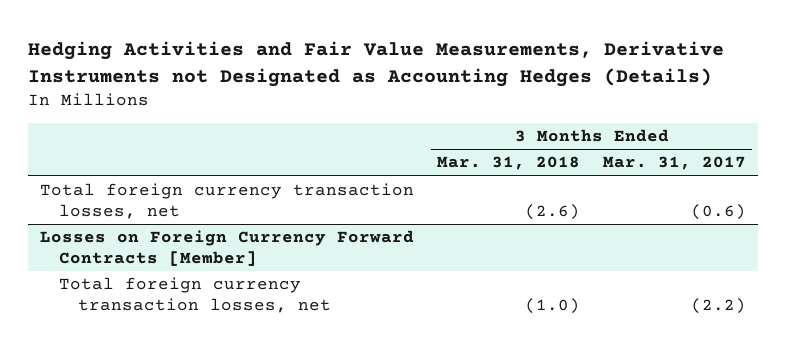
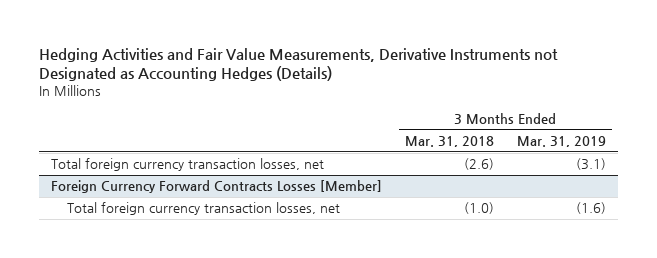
[603,156,747,171] Mar. 31, 2017 -> none
none -> [517,136,607,148] Mar. 31, 2019
[39,230,414,266] Losses on Foreign Currency Forward Contracts [Member] -> [50,180,382,194] Foreign Currency Forward Contracts Losses [Member]

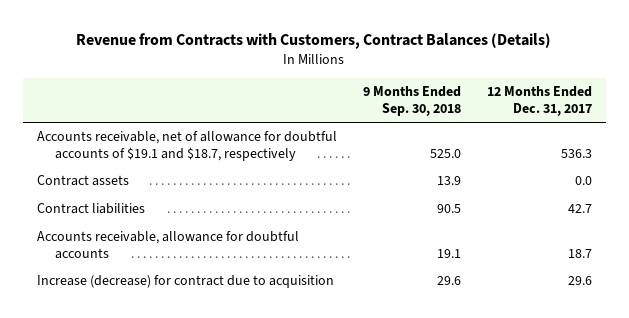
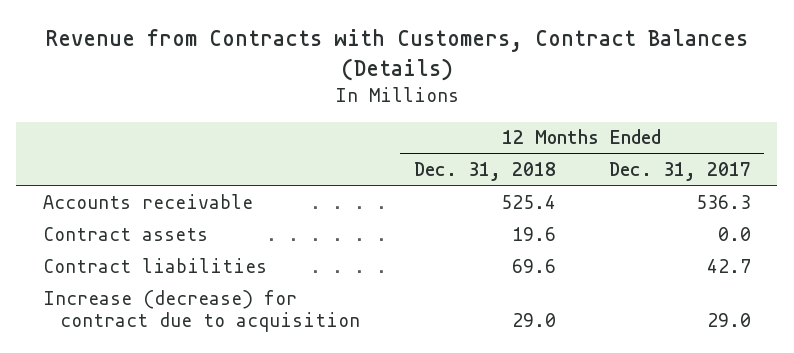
[362,86,461,116] 9 Months Ended Sep. 30, 2018 -> none
none -> [413,161,556,181] Dec. 31, 2018
[36,131,337,162] Accounts receivable, net of allowance for doubtful accounts of $19.1 and $18.7, respectively -> [42,193,253,209] Accounts receivable
[36,231,299,260] Accounts receivable, allowance for doubtful accounts -> none
[568,276,593,286] 29.6 -> [706,313,751,328] 29.0

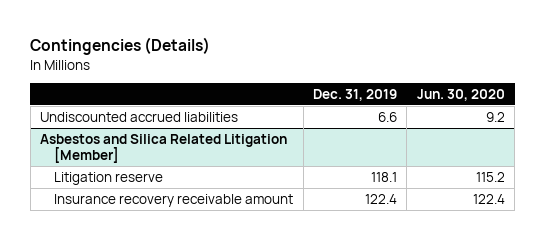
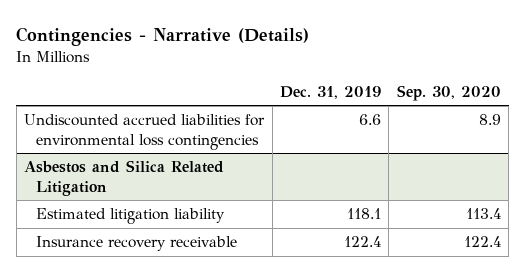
[30,37,211,56] Contingencies (Details) -> [16,26,310,46] Contingencies - Narrative (Details)
[416,88,505,101] Jun. 30, 2020 -> none
none -> [396,84,501,101] Sep. 30, 2020
[40,111,239,122] Undiscounted accrued liabilities -> [24,114,266,150] Undiscounted accrued liabilities for environmental loss contingencies
[40,133,288,164] Asbestos and Silica Related Litigation [Member] -> [24,160,225,196] Asbestos and Silica Related Litigation
[54,171,164,185] Litigation reserve -> [35,208,225,225] Estimated litigation liability
[54,193,294,207] Insurance recovery receivable amount -> [35,236,237,252] Insurance recovery receivable

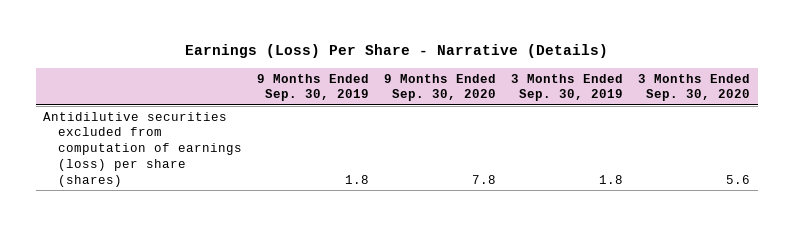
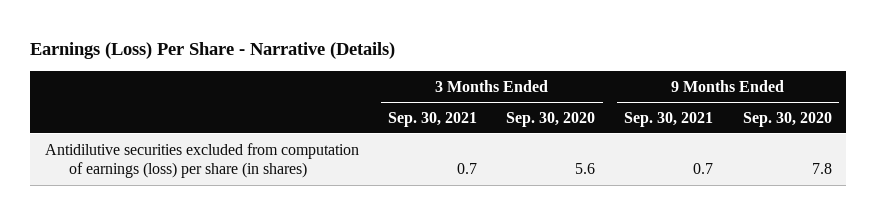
[257,73,370,102] 9 Months Ended Sep. 30, 2019 -> none
[511,73,624,102] 3 Months Ended Sep. 30, 2019 -> none
none -> [388,111,478,127] Sep. 30, 2021
none -> [624,111,714,127] Sep. 30, 2021
[43,111,243,187] Antidilutive securities excluded from computation of earnings (loss) per share (shares) -> [44,142,359,179] Antidilutive securities excluded from computation of earnings (loss) per share (in shares)

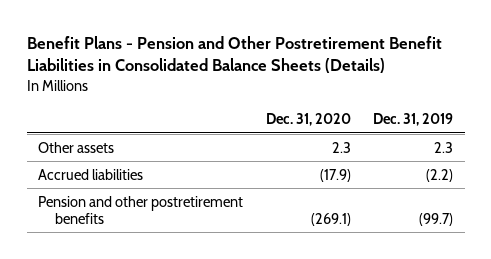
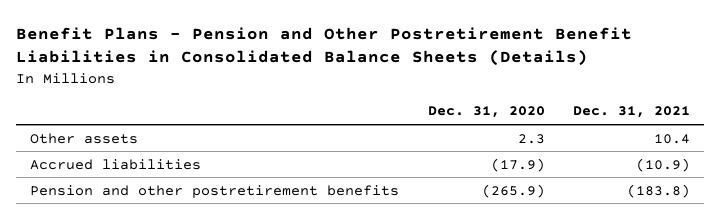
[373,113,454,127] Dec. 31, 2019 -> none
none -> [573,106,691,119] Dec. 31, 2021
[310,212,351,226] (269.1) -> [481,183,545,198] (265.9)

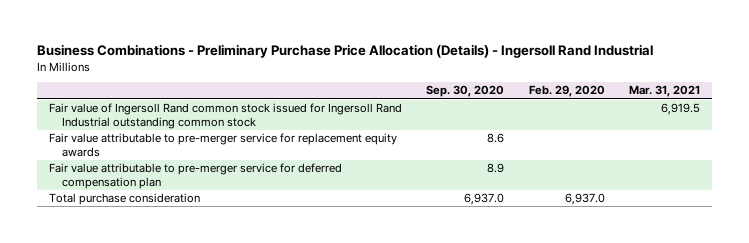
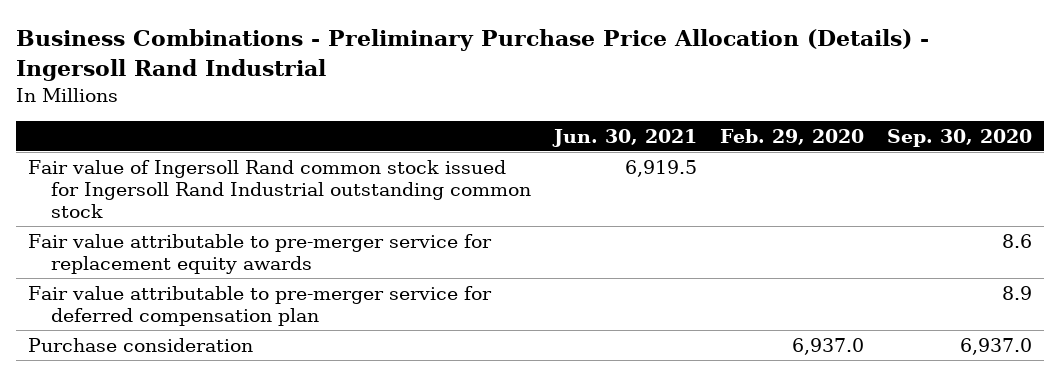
[628,85,700,98] Mar. 31, 2021 -> none
none -> [552,128,698,147] Jun. 30, 2021
[48,193,200,206] Total purchase consideration -> [27,337,253,352] Purchase consideration

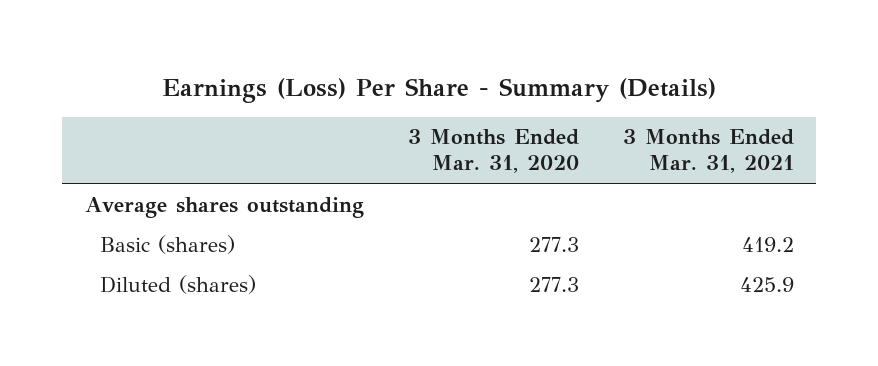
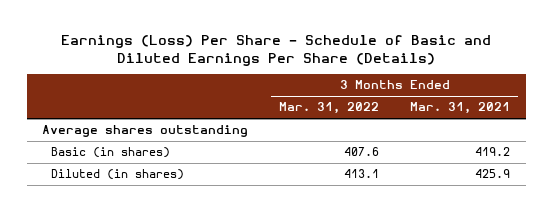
[162,77,717,103] Earnings (Loss) Per Share - Summary (Details) -> [61,34,492,66] Earnings (Loss) Per Share - Schedule of Basic and Diluted Earnings Per Share (Details)
[407,129,579,174] 3 Months Ended Mar. 31, 2020 -> none
none -> [279,102,380,115] Mar. 31, 2022
[100,234,236,254] Basic (shares) -> [51,147,171,159] Basic (in shares)
[100,274,257,294] Diluted (shares) -> [51,169,185,181] Diluted (in shares)

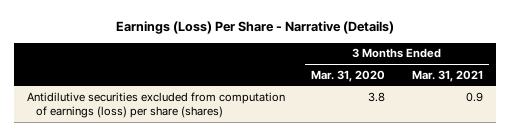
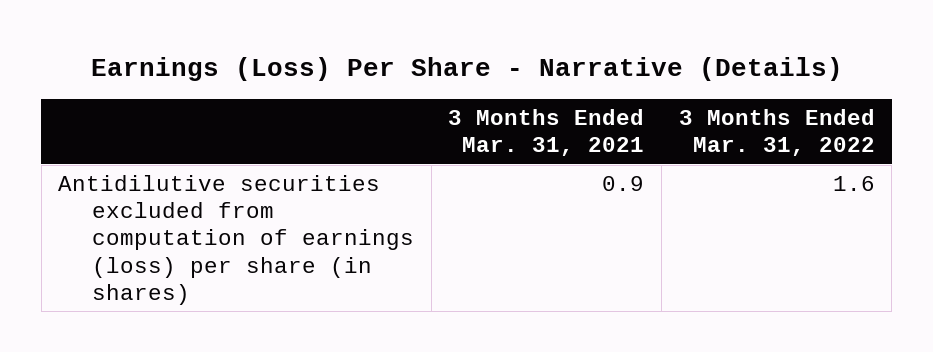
[311,69,386,82] Mar. 31, 2020 -> none
none -> [678,109,875,157] 3 Months Ended Mar. 31, 2022
[26,91,285,118] Antidilutive securities excluded from computation of earnings (loss) per share (shares) -> [58,175,414,305] Antidilutive securities excluded from computation of earnings (loss) per share (in shares)

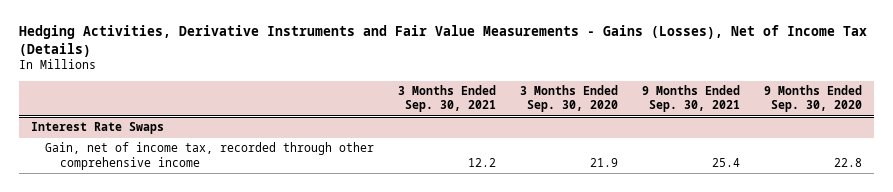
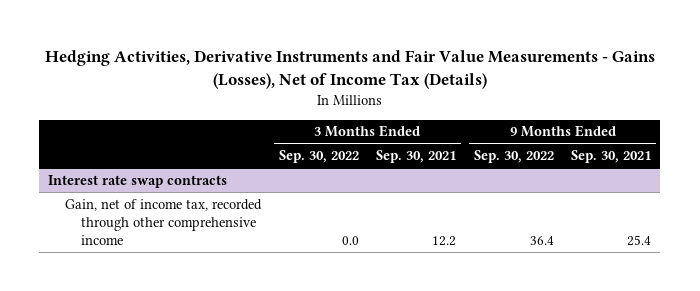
[520,85,619,113] 3 Months Ended Sep. 30, 2020 -> none
[764,85,863,113] 9 Months Ended Sep. 30, 2020 -> none
none -> [278,150,359,164] Sep. 30, 2022
none -> [473,150,554,164] Sep. 30, 2022
[30,122,164,135] Interest Rate Swaps -> [48,174,228,188] Interest rate swap contracts

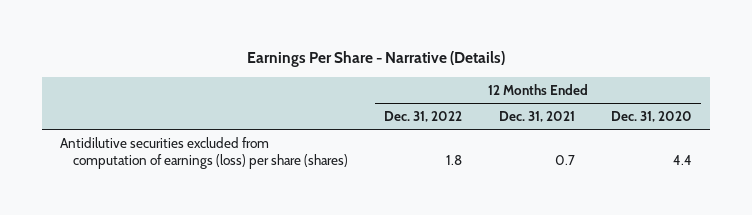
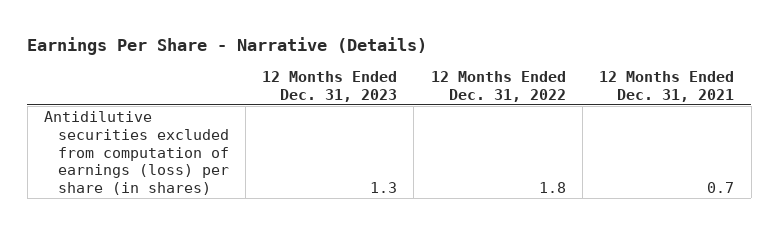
[610,110,692,122] Dec. 31, 2020 -> none
none -> [262,70,398,102] 12 Months Ended Dec. 31, 2023
[60,136,348,169] Antidilutive securities excluded from computation of earnings (loss) per share (shares) -> [44,111,229,196] Antidilutive securities excluded from computation of earnings (loss) per share (in shares)

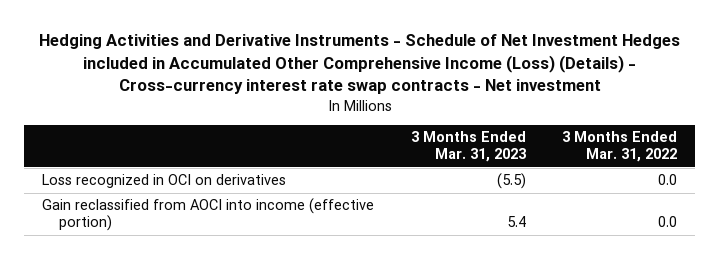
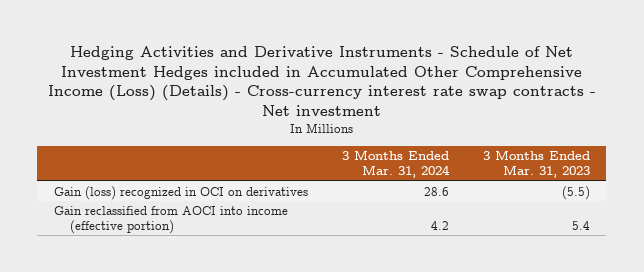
[562,131,678,163] 3 Months Ended Mar. 31, 2022 -> none
none -> [341,150,450,179] 3 Months Ended Mar. 31, 2024
[42,174,287,189] Loss recognized in OCI on derivatives -> [54,185,309,200] Gain (loss) recognized in OCI on derivatives

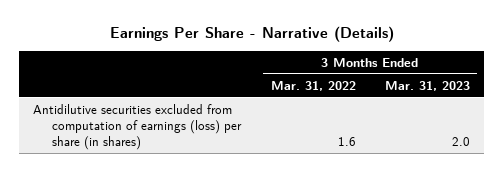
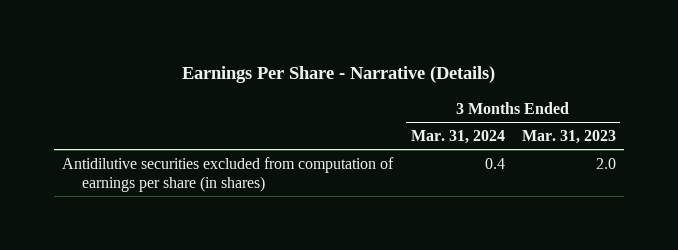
[270,80,356,91] Mar. 31, 2022 -> none
none -> [410,130,505,145] Mar. 31, 2024
[33,103,243,151] Antidilutive securities excluded from computation of earnings (loss) per share (in shares) -> [62,156,395,192] Antidilutive securities excluded from computation of earnings per share (in shares)

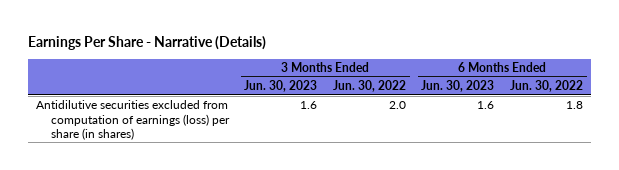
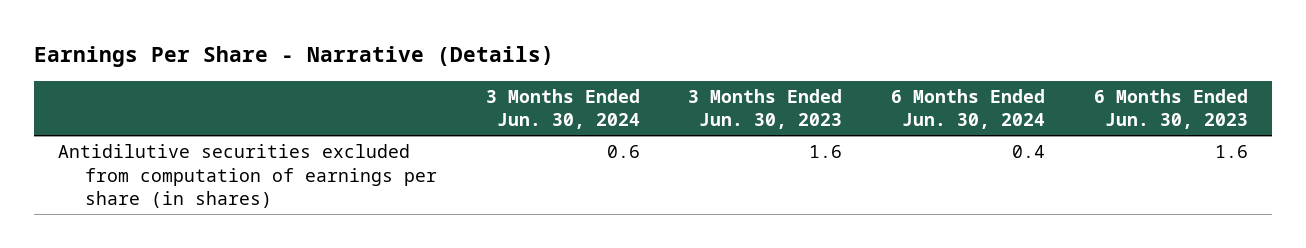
[332,80,406,93] Jun. 30, 2022 -> none
[509,80,583,93] Jun. 30, 2022 -> none
none -> [485,88,640,130] 3 Months Ended Jun. 30, 2024
none -> [890,88,1045,130] 6 Months Ended Jun. 30, 2024
[35,100,230,140] Antidilutive securities excluded from computation of earnings (loss) per share (in shares) -> [58,144,438,209] Antidilutive securities excluded from computation of earnings per share (in shares)

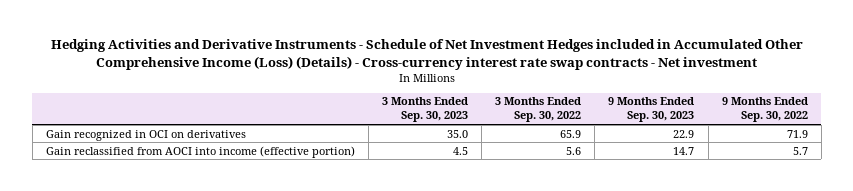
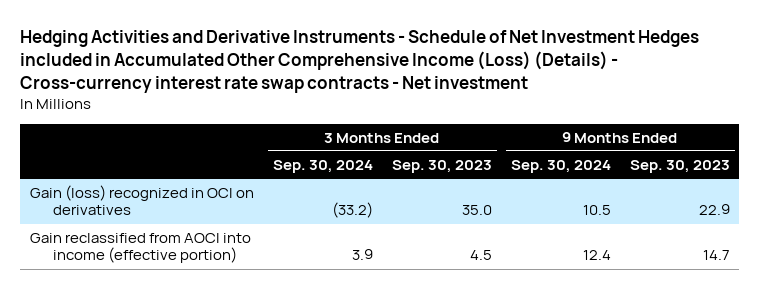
[495,97,582,123] 3 Months Ended Sep. 30, 2022 -> none
[721,97,808,123] 9 Months Ended Sep. 30, 2022 -> none
none -> [272,159,373,173] Sep. 30, 2024
none -> [510,159,611,173] Sep. 30, 2024
[45,129,246,141] Gain recognized in OCI on derivatives -> [29,184,254,216] Gain (loss) recognized in OCI on derivatives

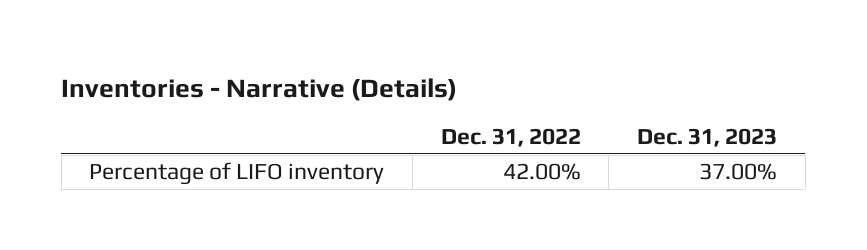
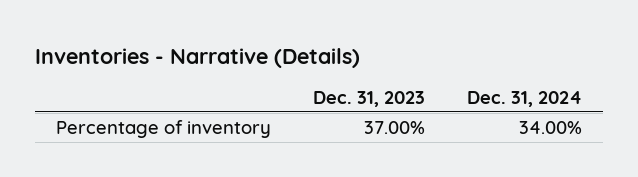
[440,127,581,147] Dec. 31, 2022 -> none
none -> [467,91,583,108] Dec. 31, 2024
[89,162,385,186] Percentage of LIFO inventory -> [56,120,272,139] Percentage of inventory

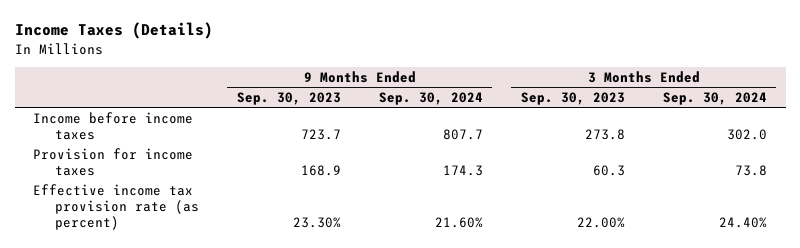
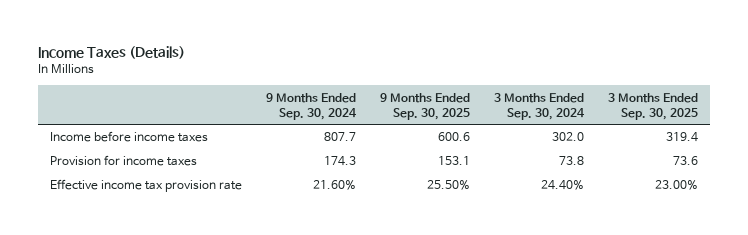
[236,92,341,106] Sep. 30, 2023 -> none
[520,92,625,106] Sep. 30, 2023 -> none
none -> [379,92,470,120] 9 Months Ended Sep. 30, 2025
none -> [608,92,699,120] 3 Months Ended Sep. 30, 2025
[33,183,199,231] Effective income tax provision rate (as percent) -> [49,179,242,193] Effective income tax provision rate

